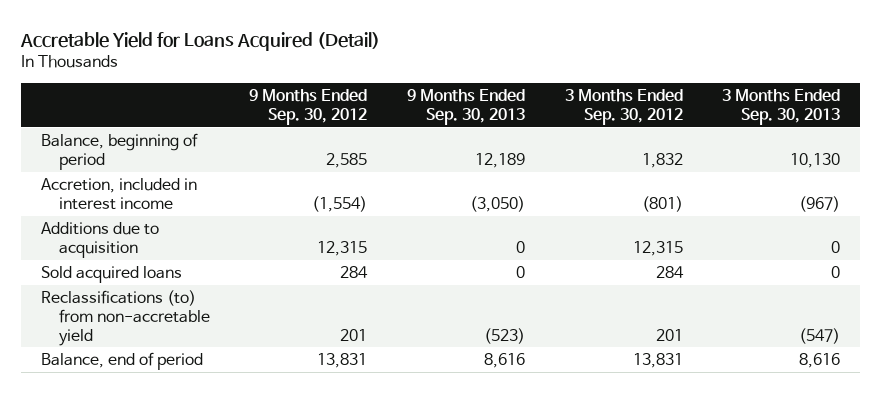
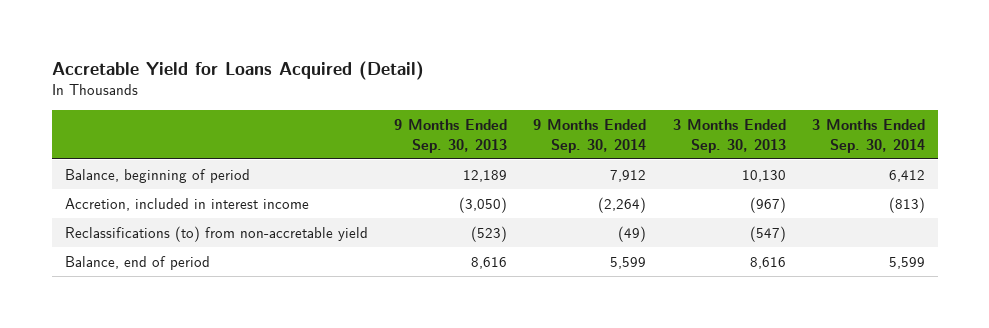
[249,89,368,125] 9 Months Ended Sep. 30, 2012 -> none
[564,89,683,125] 3 Months Ended Sep. 30, 2012 -> none
none -> [533,119,647,153] 9 Months Ended Sep. 30, 2014
none -> [811,119,925,153] 3 Months Ended Sep. 30, 2014
[41,222,160,258] Additions due to acquisition -> none
[41,266,183,284] Sold acquired loans -> none

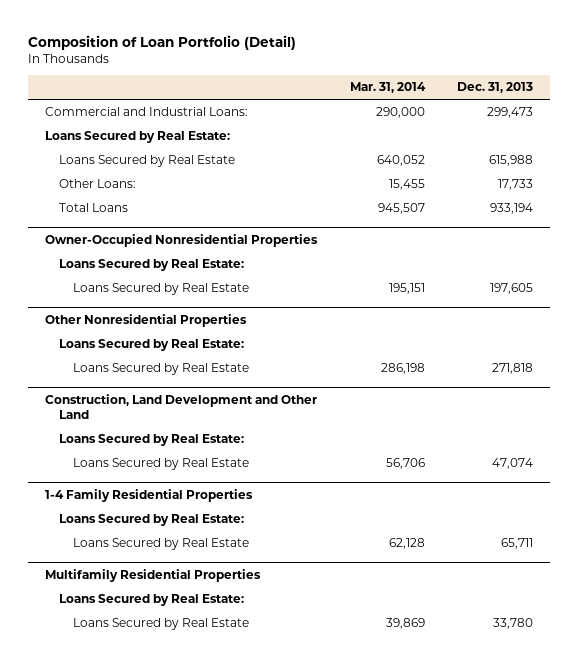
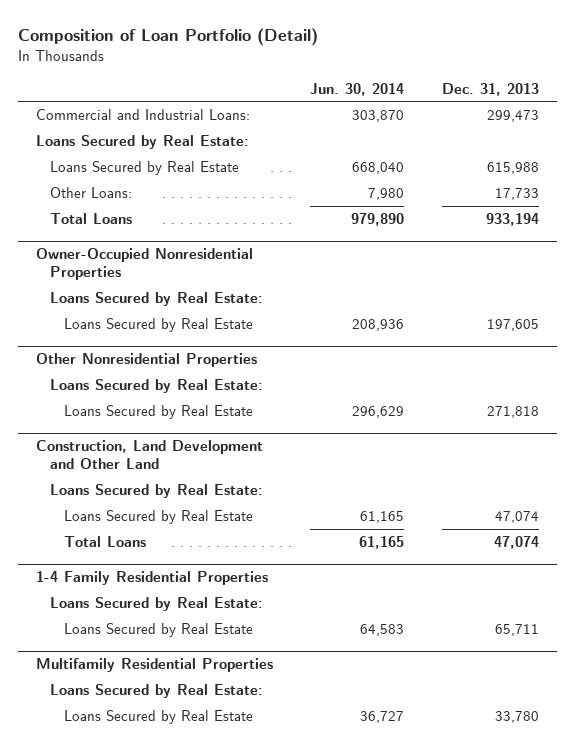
[349,82,426,94] Mar. 31, 2014 -> none
none -> [310,82,405,96] Jun. 30, 2014
none -> [64,536,147,548] Total Loans

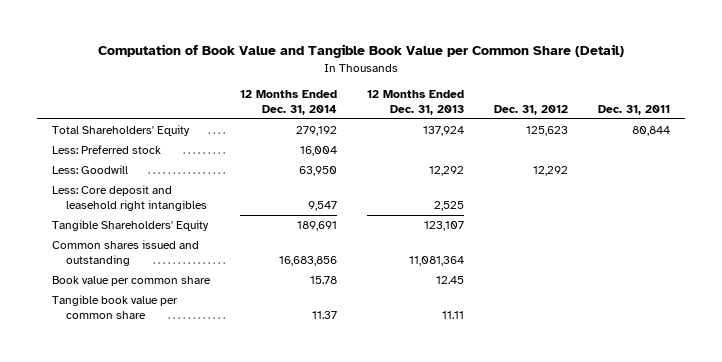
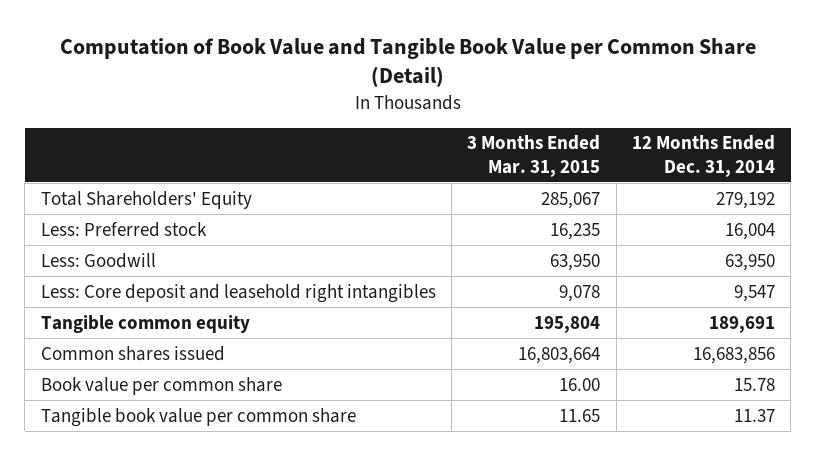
[367,89,465,115] 12 Months Ended Dec. 31, 2013 -> none
[494,104,569,115] Dec. 31, 2012 -> none
[598,104,671,115] Dec. 31, 2011 -> none
none -> [467,135,601,177] 3 Months Ended Mar. 31, 2015
[51,219,209,231] Tangible Shareholders' Equity -> [40,314,250,333] Tangible common equity
[51,239,199,267] Common shares issued and outstanding -> [40,345,225,361] Common shares issued

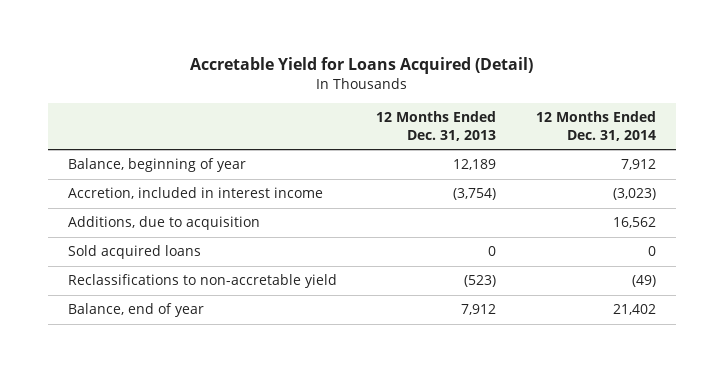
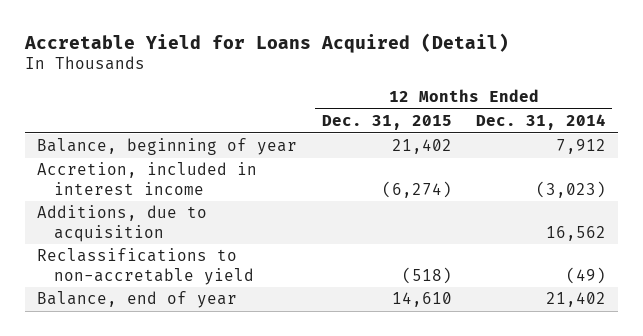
[376,110,497,141] 12 Months Ended Dec. 31, 2013 -> none
none -> [321,115,452,131] Dec. 31, 2015
[67,245,201,260] Sold acquired loans -> none

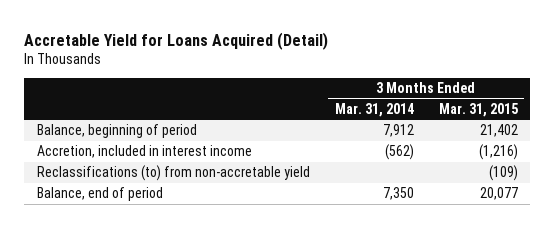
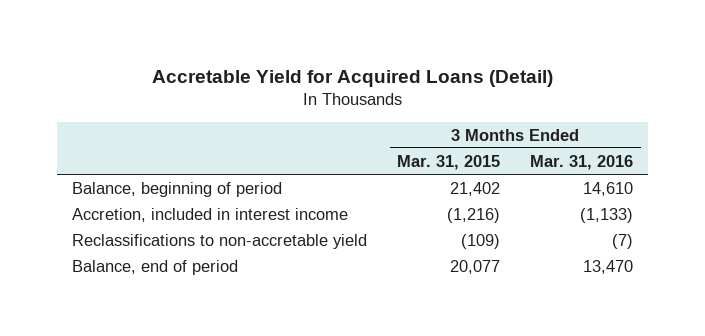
[24,31,329,50] Accretable Yield for Loans Acquired (Detail) -> [151,69,553,87] Accretable Yield for Acquired Loans (Detail)
[334,102,414,117] Mar. 31, 2014 -> none
none -> [530,154,634,170] Mar. 31, 2016
[36,165,310,182] Reclassifications (to) from non-accretable yield -> [72,233,368,249] Reclassifications to non-accretable yield

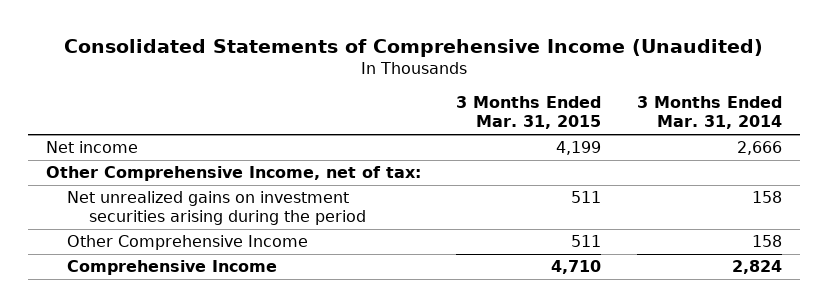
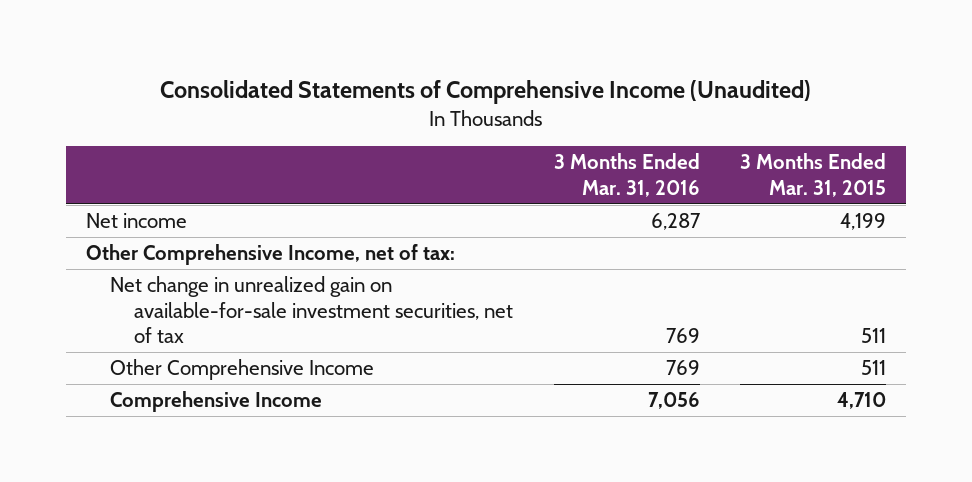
[637,96,783,130] 3 Months Ended Mar. 31, 2014 -> none
none -> [553,153,700,198] 3 Months Ended Mar. 31, 2016
[67,191,366,226] Net unrealized gains on investment securities arising during the period -> [110,275,514,344] Net change in unrealized gain on available-for-sale investment securities, net of tax

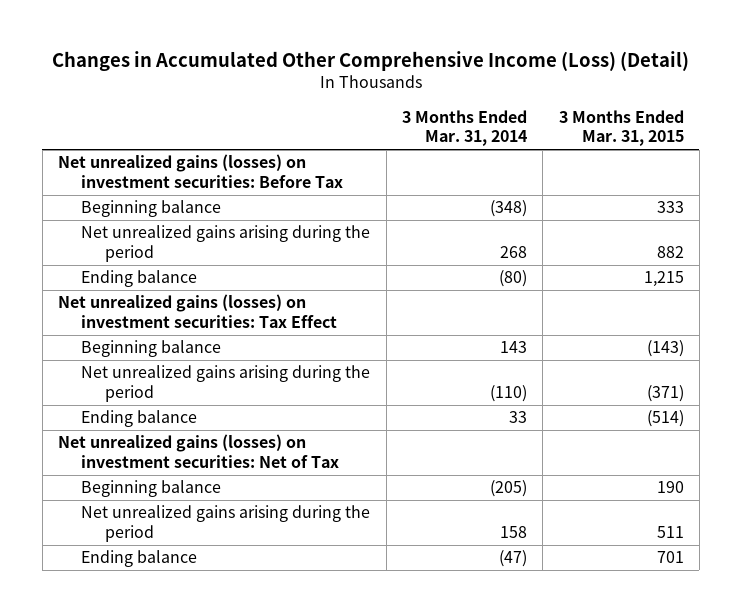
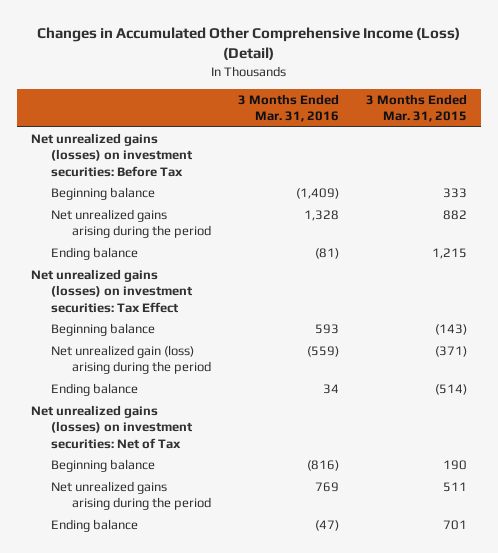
[401,109,527,147] 3 Months Ended Mar. 31, 2014 -> none
none -> [238,93,340,123] 3 Months Ended Mar. 31, 2016
[81,365,371,403] Net unrealized gains arising during the period -> [51,345,211,375] Net unrealized gain (loss) arising during the period

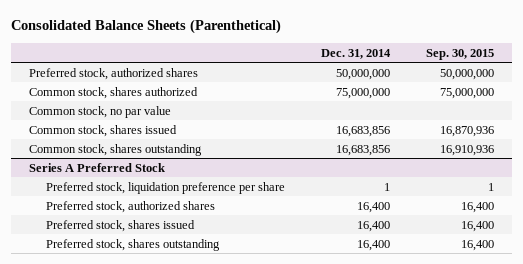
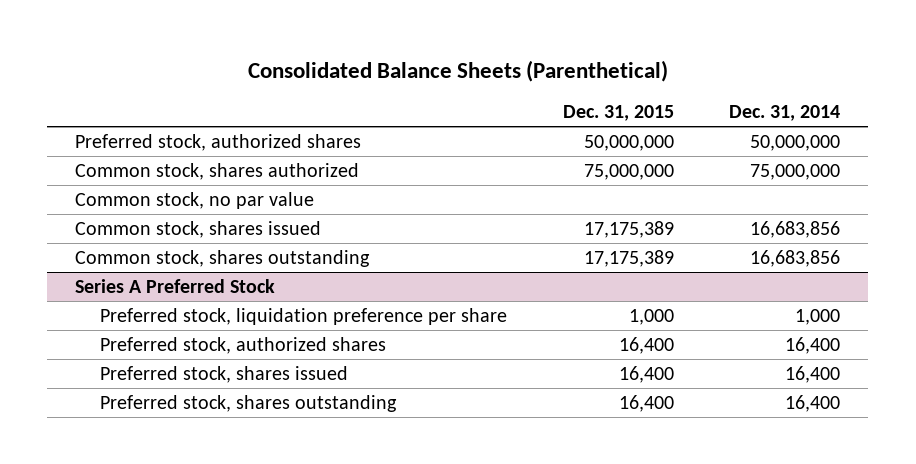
[425,48,494,60] Sep. 30, 2015 -> none
none -> [562,105,674,122] Dec. 31, 2015
[383,182,390,191] 1 -> [795,308,841,325] 1,000

